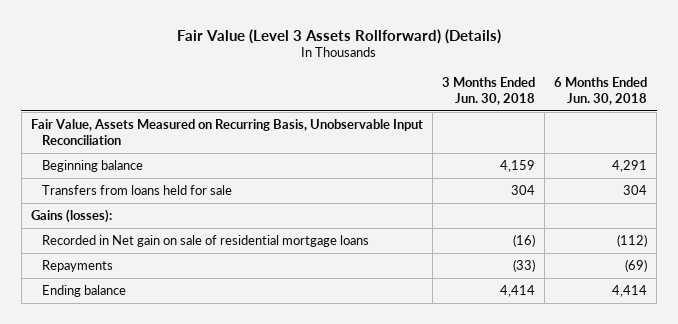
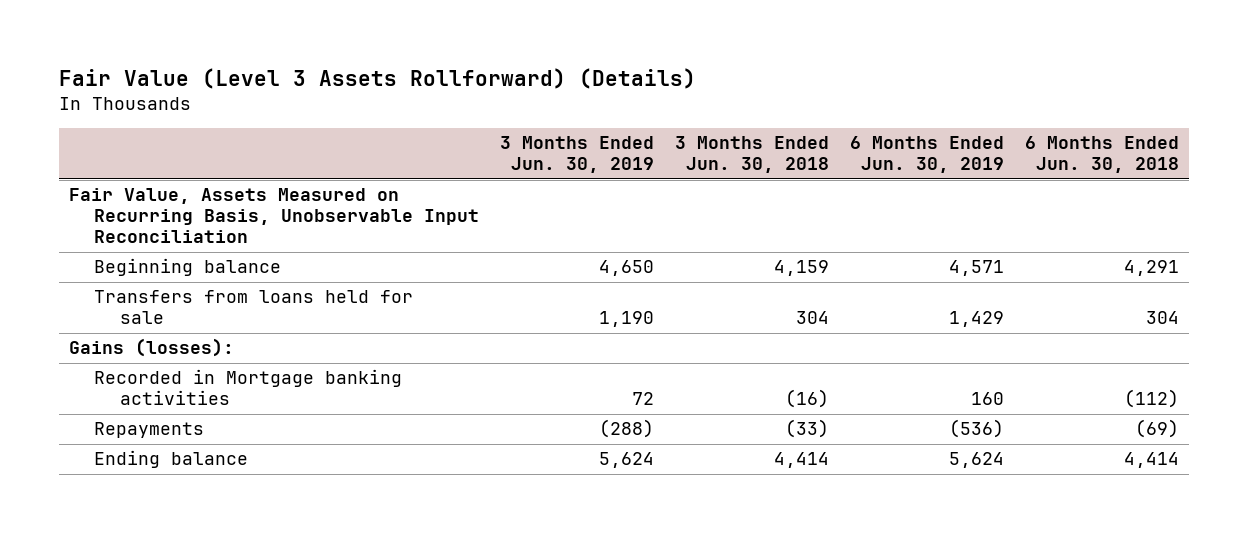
none -> [500,136,655,174] 3 Months Ended Jun. 30, 2019
none -> [849,136,1004,174] 6 Months Ended Jun. 30, 2019
[41,235,369,248] Recorded in Net gain on sale of residential mortgage loans -> [94,369,403,406] Recorded in Mortgage banking activities

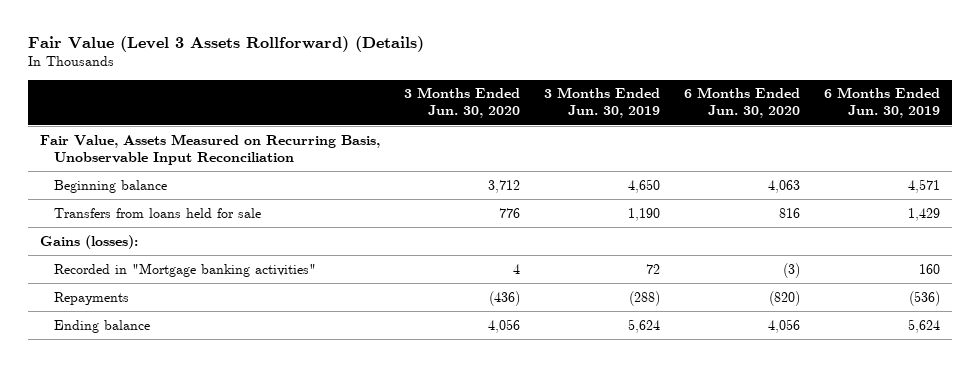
[675,136,830,174] 3 Months Ended Jun. 30, 2018 -> none
[1024,136,1179,174] 6 Months Ended Jun. 30, 2018 -> none
none -> [403,87,520,119] 3 Months Ended Jun. 30, 2020
none -> [683,87,800,119] 6 Months Ended Jun. 30, 2020
[94,369,403,406] Recorded in Mortgage banking activities -> [53,262,316,277] Recorded in "Mortgage banking activities"

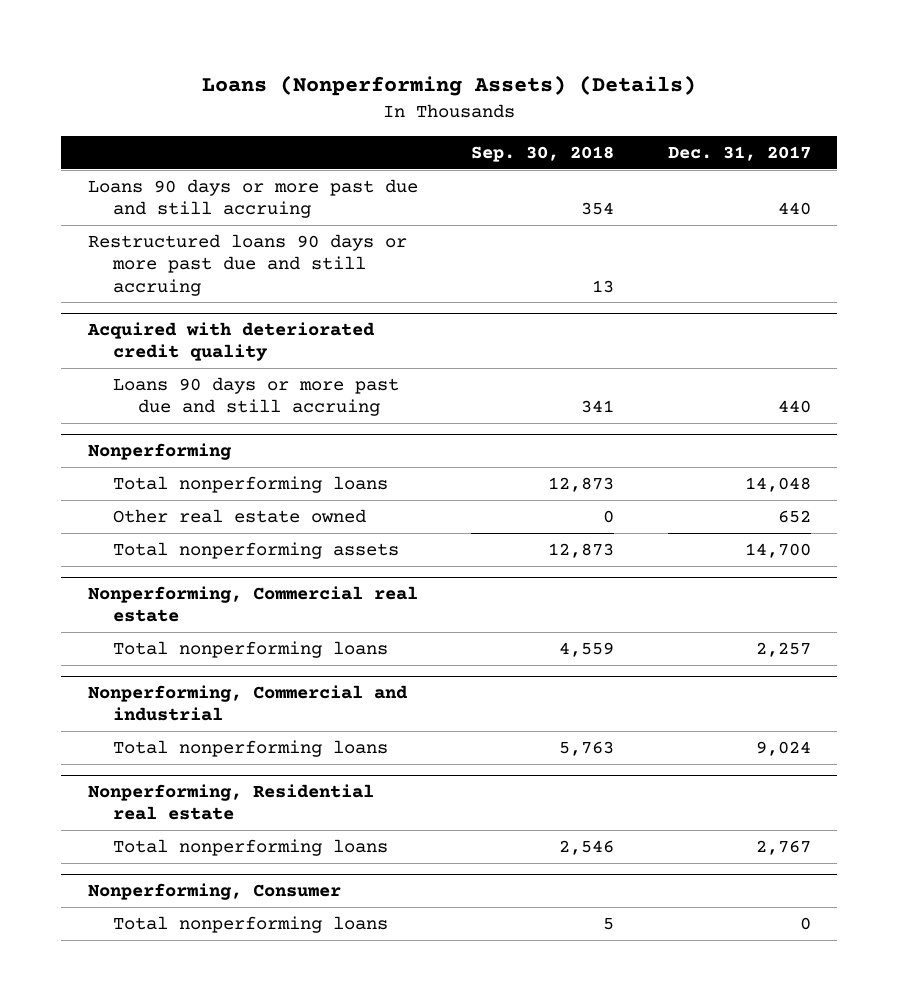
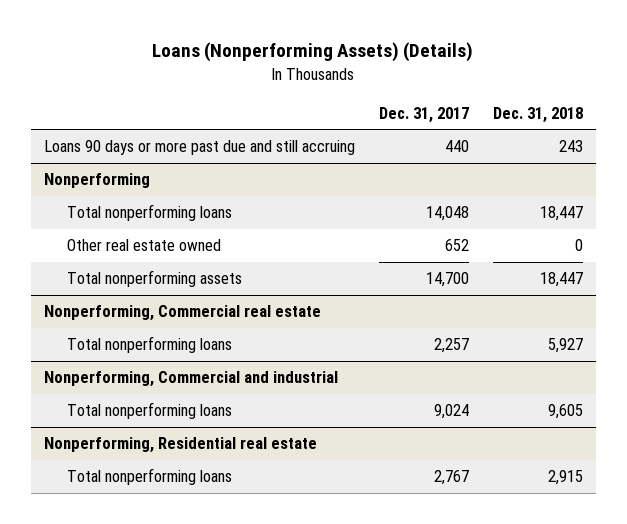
[471,146,615,163] Sep. 30, 2018 -> none
none -> [493,106,584,123] Dec. 31, 2018
[88,233,408,296] Restructured loans 90 days or more past due and still accruing -> none
[87,322,376,362] Acquired with deteriorated credit quality -> none
[112,376,399,417] Loans 90 days or more past due and still accruing -> none
[88,883,342,901] Nonperforming, Consumer -> none
[112,915,388,933] Total nonperforming loans -> none

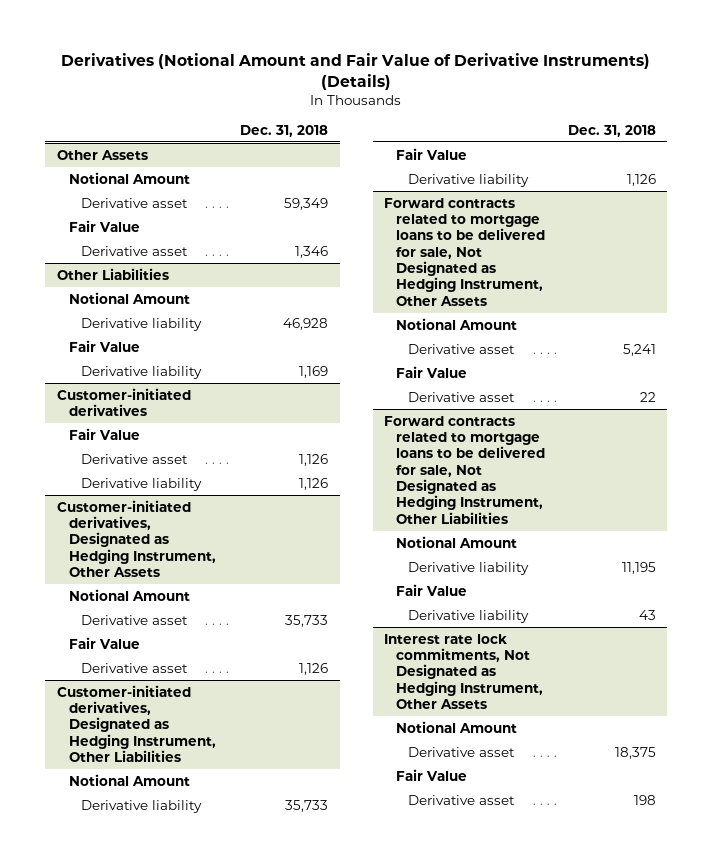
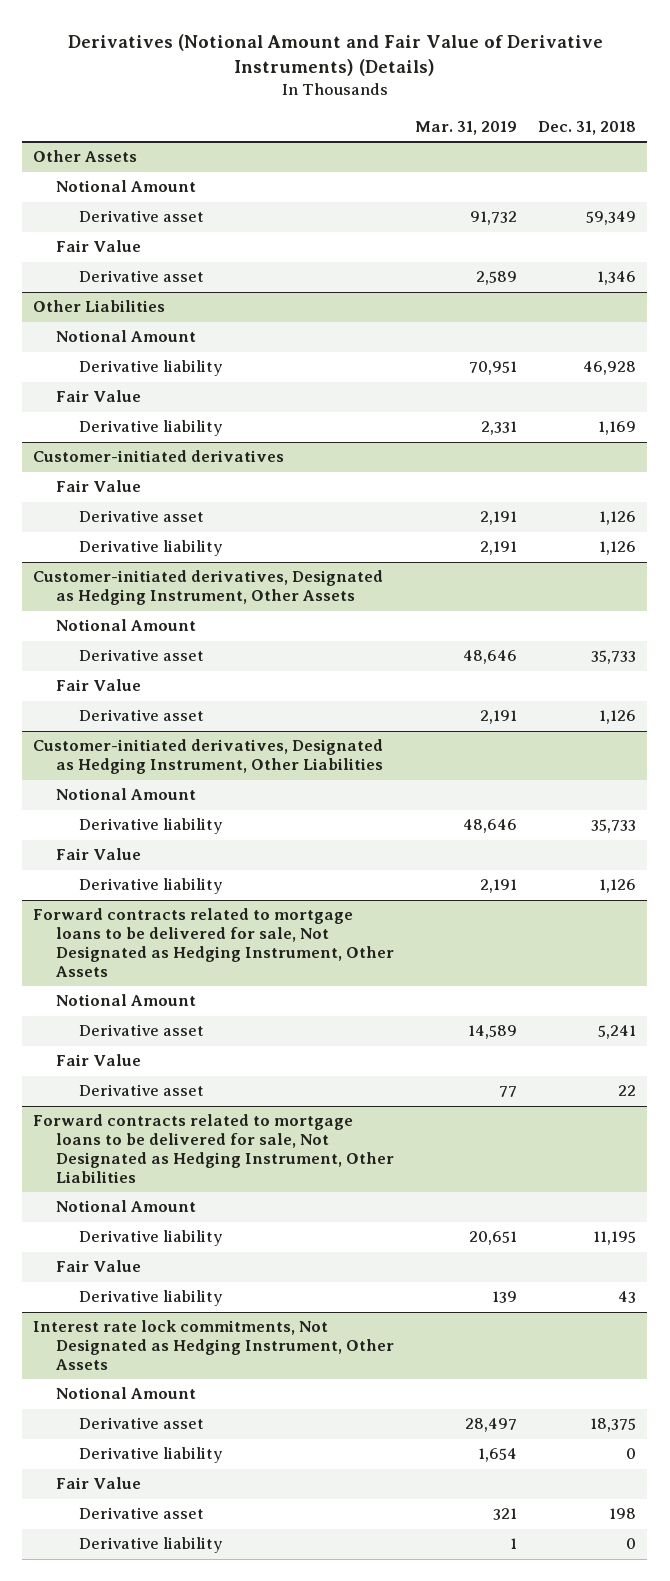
none -> [415,120,518,135] Mar. 31, 2019
none -> [79,1447,224,1464] Derivative liability
none -> [79,1537,224,1554] Derivative liability

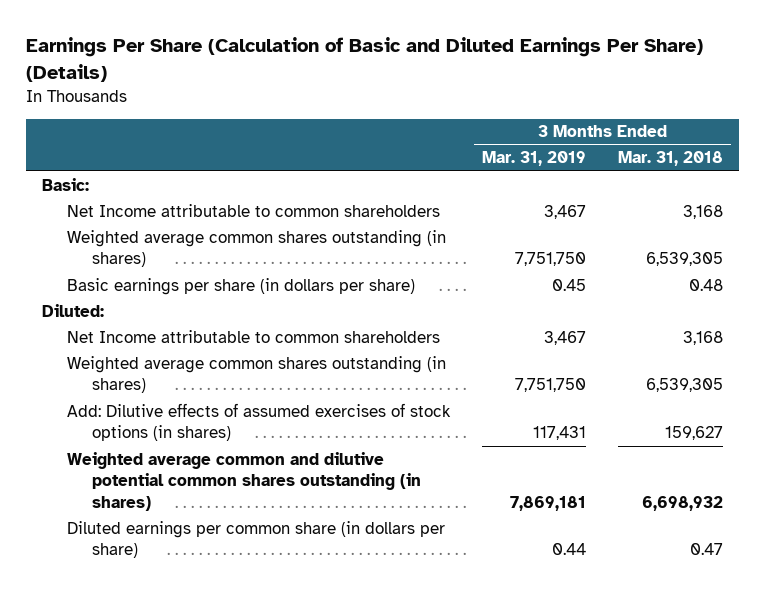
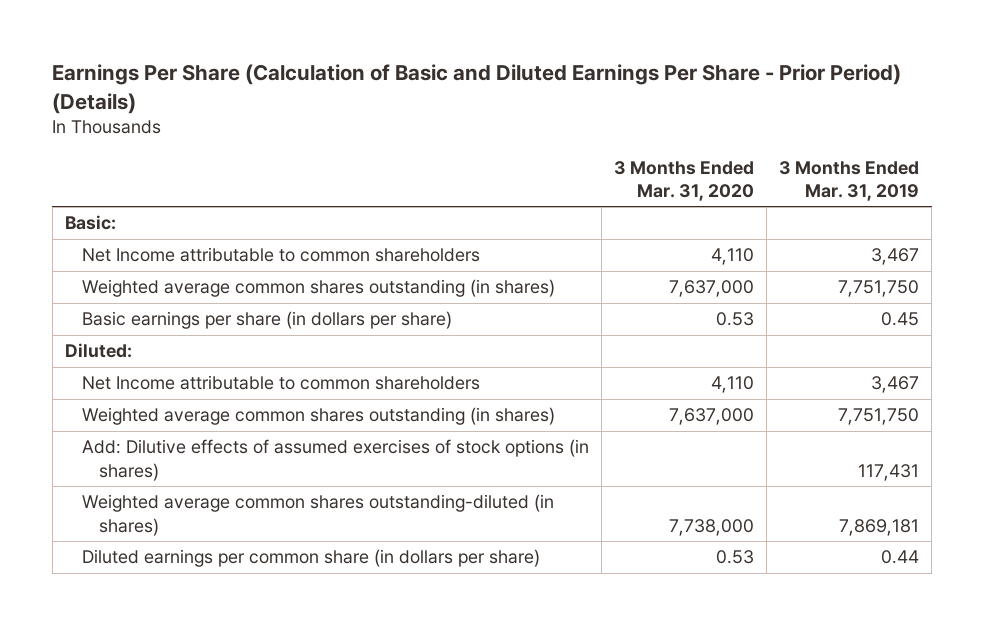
[26,37,704,82] Earnings Per Share (Calculation of Basic and Diluted Earnings Per Share) (Details) -> [52,64,902,114] Earnings Per Share (Calculation of Basic and Diluted Earnings Per Share - Prior Period) (Details)
[618,151,724,167] Mar. 31, 2018 -> none
none -> [614,160,755,201] 3 Months Ended Mar. 31, 2020
[67,451,422,512] Weighted average common and dilutive potential common shares outstanding (in shares) -> [81,494,554,536] Weighted average common shares outstanding-diluted (in shares)

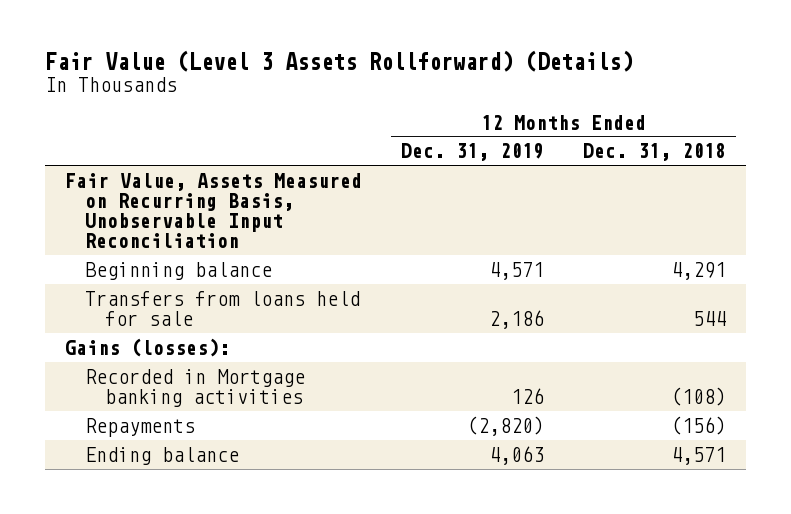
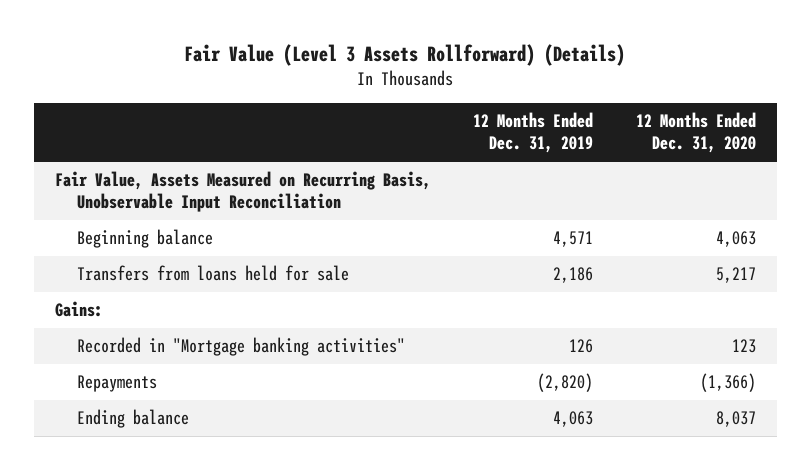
[583,143,727,162] Dec. 31, 2018 -> none
none -> [635,112,756,154] 12 Months Ended Dec. 31, 2020
[64,337,230,357] Gains (losses): -> [55,301,104,318] Gains:
[84,368,305,407] Recorded in Mortgage banking activities -> [77,337,406,357] Recorded in "Mortgage banking activities"

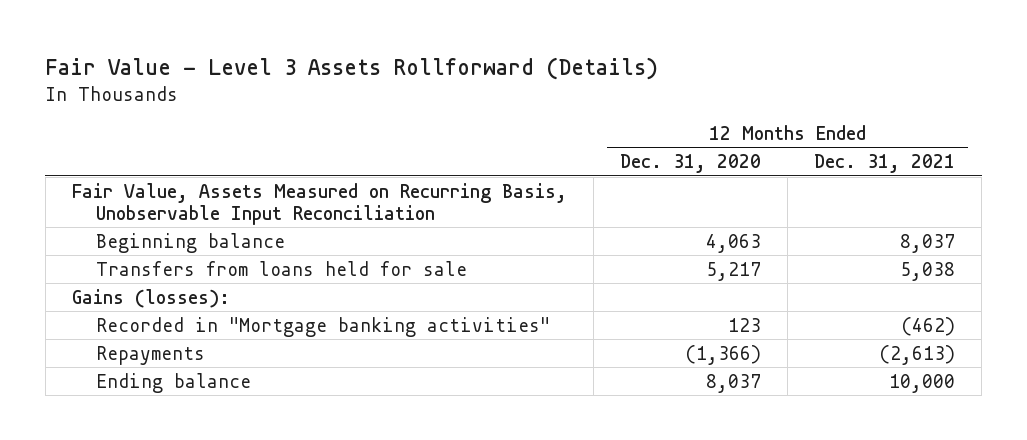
[184,44,626,67] Fair Value (Level 3 Assets Rollforward) (Details) -> [45,56,659,80] Fair Value - Level 3 Assets Rollforward (Details)
[473,112,594,154] 12 Months Ended Dec. 31, 2019 -> none
none -> [814,154,956,174] Dec. 31, 2021
[55,301,104,318] Gains: -> [71,288,230,308] Gains (losses):

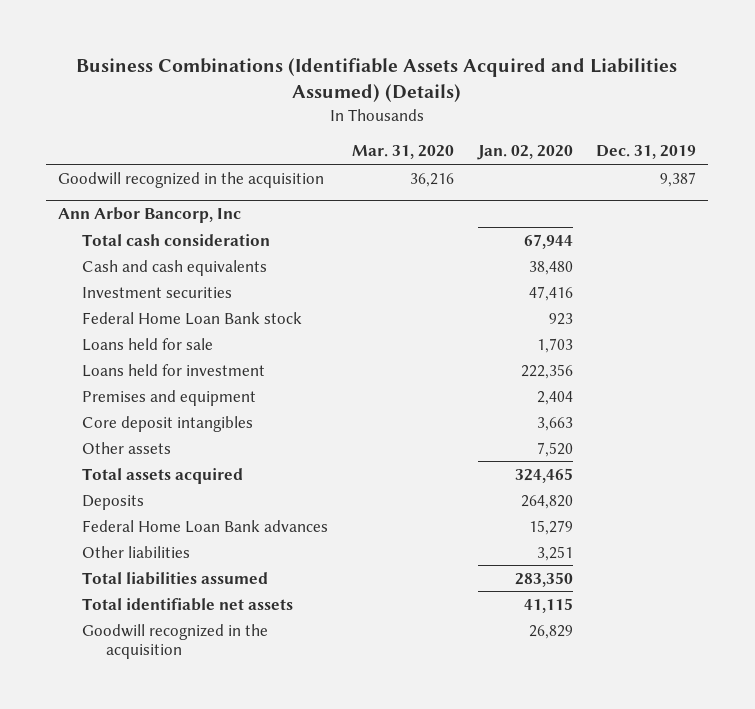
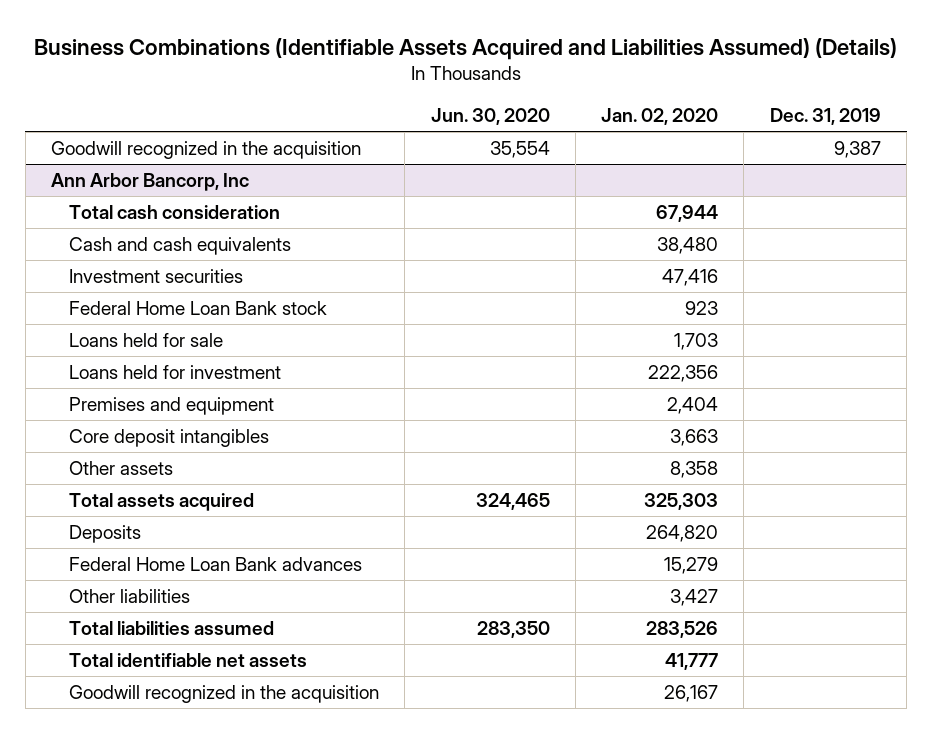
[351,145,454,160] Mar. 31, 2020 -> none
none -> [430,108,550,126] Jun. 30, 2020
[536,441,573,457] 7,520 -> [670,460,719,478] 8,358
[514,467,573,483] 324,465 -> [644,492,719,510] 325,303
[536,545,573,561] 3,251 -> [670,588,719,606] 3,427
[514,571,573,587] 283,350 -> [646,620,719,638] 283,526
[523,597,573,613] 41,115 -> [665,652,719,670] 41,777
[528,624,573,639] 26,829 -> [664,684,719,702] 26,167

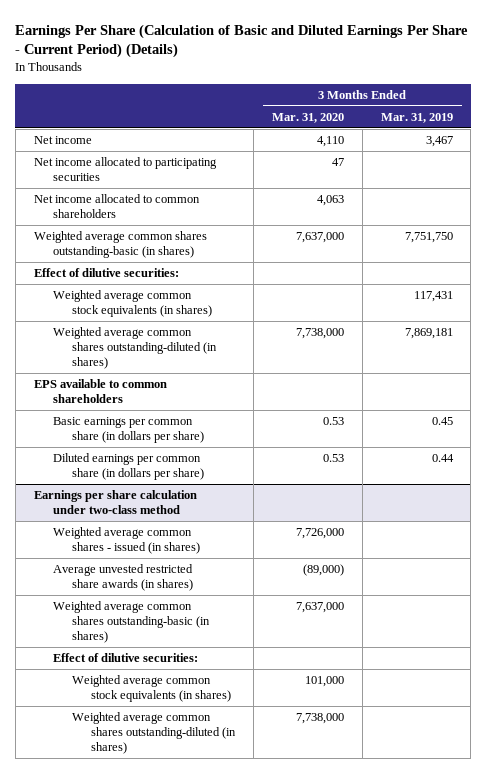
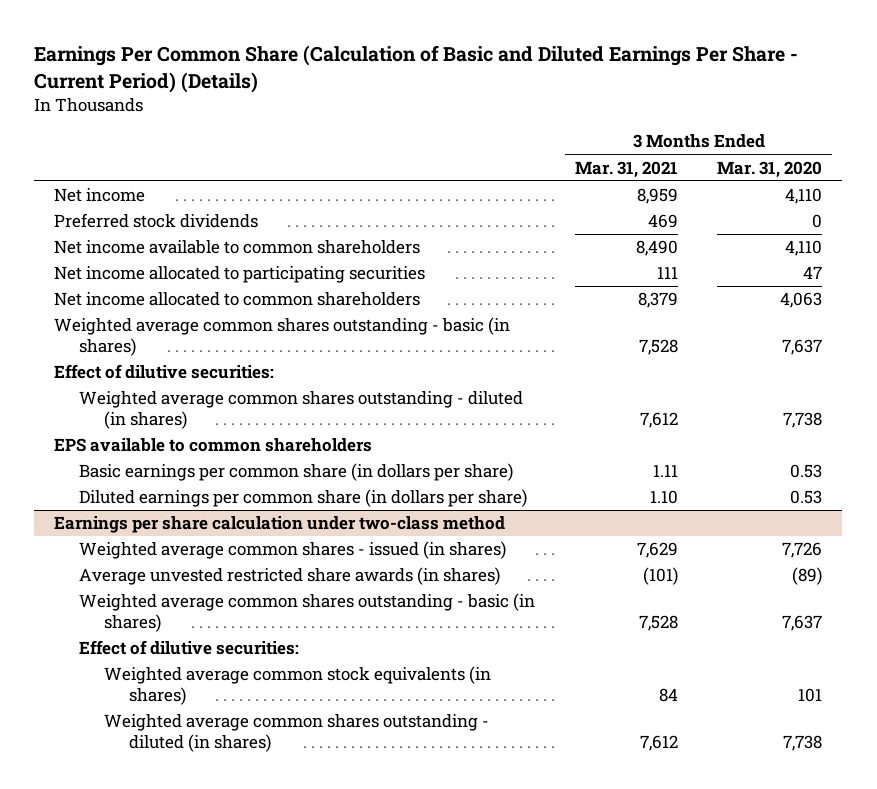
[15,23,469,59] Earnings Per Share (Calculation of Basic and Diluted Earnings Per Share - Current Period) (Details) -> [34,44,799,93] Earnings Per Common Share (Calculation of Basic and Diluted Earnings Per Share - Current Period) (Details)
[380,112,453,123] Mar. 31, 2019 -> none
none -> [574,160,678,178] Mar. 31, 2021
none -> [54,213,259,229] Preferred stock dividends
none -> [54,240,421,255] Net income available to common shareholders
[33,231,207,258] Weighted average common shares outstanding-basic (in shares) -> [54,317,511,356] Weighted average common shares outstanding - basic (in shares)
[295,232,344,244] 7,637,000 -> [782,338,823,355] 7,637
[52,290,212,317] Weighted average common stock equivalents (in shares) -> none
[52,327,217,369] Weighted average common shares outstanding-diluted (in shares) -> [79,391,524,429] Weighted average common shares outstanding - diluted (in shares)
[295,328,344,340] 7,738,000 -> [783,411,823,428] 7,738
[295,528,344,540] 7,726,000 -> [782,542,823,559] 7,726
[302,564,344,577] (89,000) -> [792,567,823,586] (89)
[52,601,210,643] Weighted average common shares outstanding-basic (in shares) -> [79,593,536,632] Weighted average common shares outstanding - basic (in shares)
[295,602,344,614] 7,637,000 -> [782,614,823,631] 7,637
[304,676,344,688] 101,000 -> [798,687,823,702] 101
[71,712,237,754] Weighted average common shares outstanding-diluted (in shares) -> [104,714,490,752] Weighted average common shares outstanding - diluted (in shares)
[295,713,344,725] 7,738,000 -> [783,734,823,751] 7,738

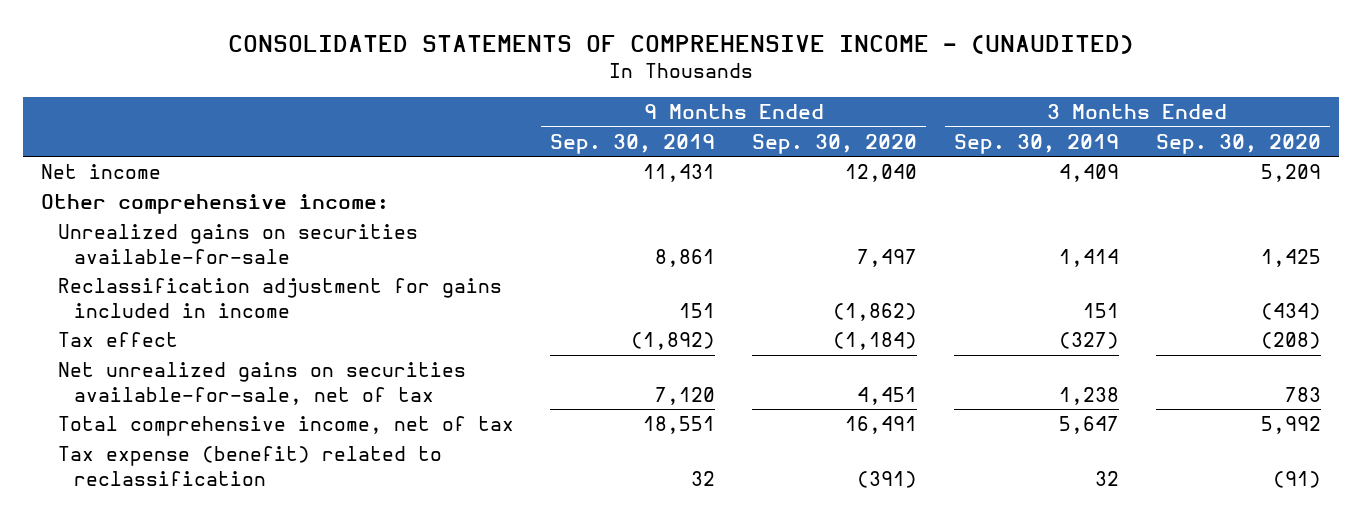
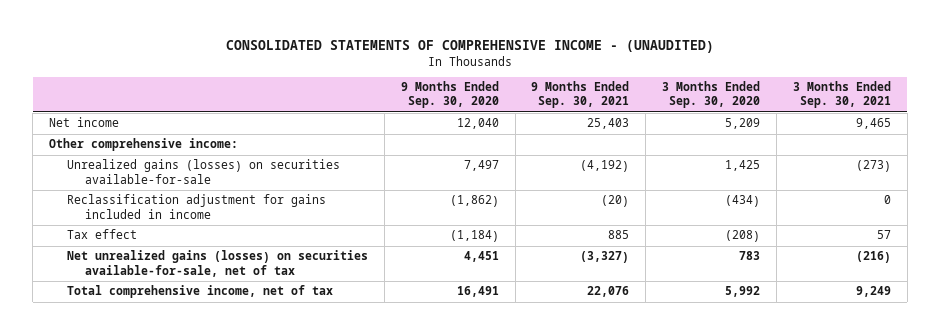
[550,133,716,154] Sep. 30, 2019 -> none
[953,133,1119,154] Sep. 30, 2019 -> none
none -> [531,81,630,109] 9 Months Ended Sep. 30, 2021
none -> [792,81,891,109] 3 Months Ended Sep. 30, 2021
[57,224,418,264] Unrealized gains on securities available-for-sale -> [66,159,340,184] Unrealized gains (losses) on securities available-for-sale
[57,362,466,405] Net unrealized gains on securities available-for-sale, net of tax -> [66,250,368,277] Net unrealized gains (losses) on securities available-for-sale, net of tax
[57,446,442,486] Tax expense (benefit) related to reclassification -> none

